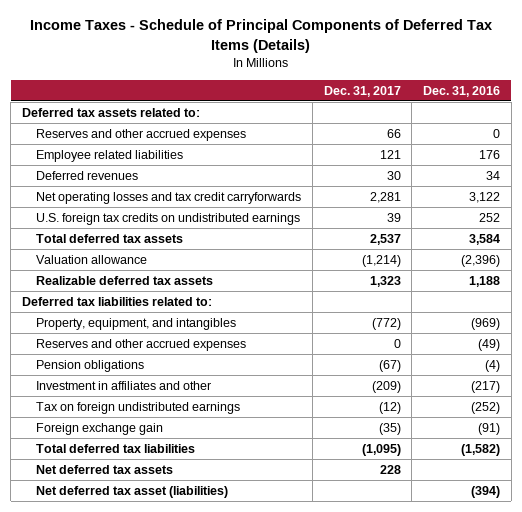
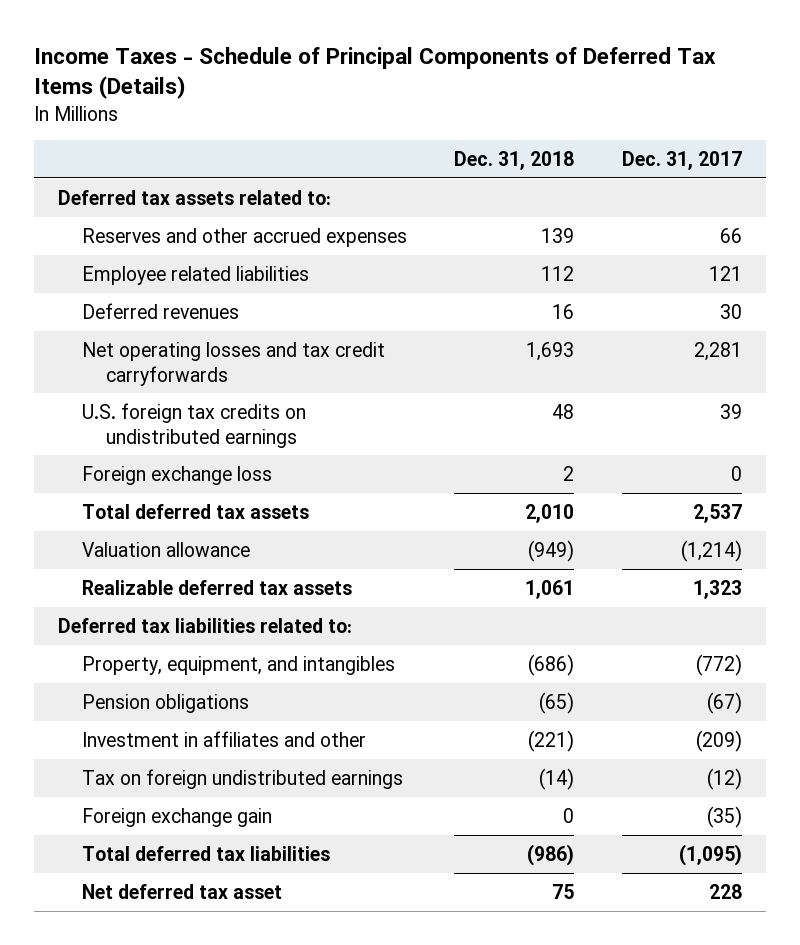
[423,85,501,97] Dec. 31, 2016 -> none
none -> [454,150,575,170] Dec. 31, 2018
none -> [81,465,272,485] Foreign exchange loss
[36,338,247,351] Reserves and other accrued expenses -> none
[36,485,229,498] Net deferred tax asset (liabilities) -> none
[36,464,174,474] Net deferred tax assets -> [81,883,282,899] Net deferred tax asset

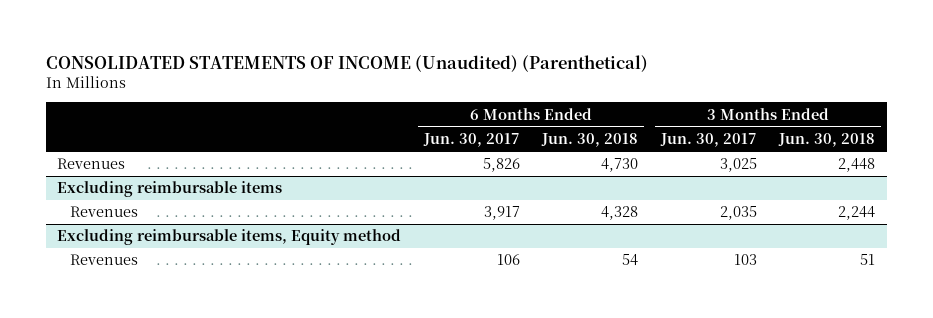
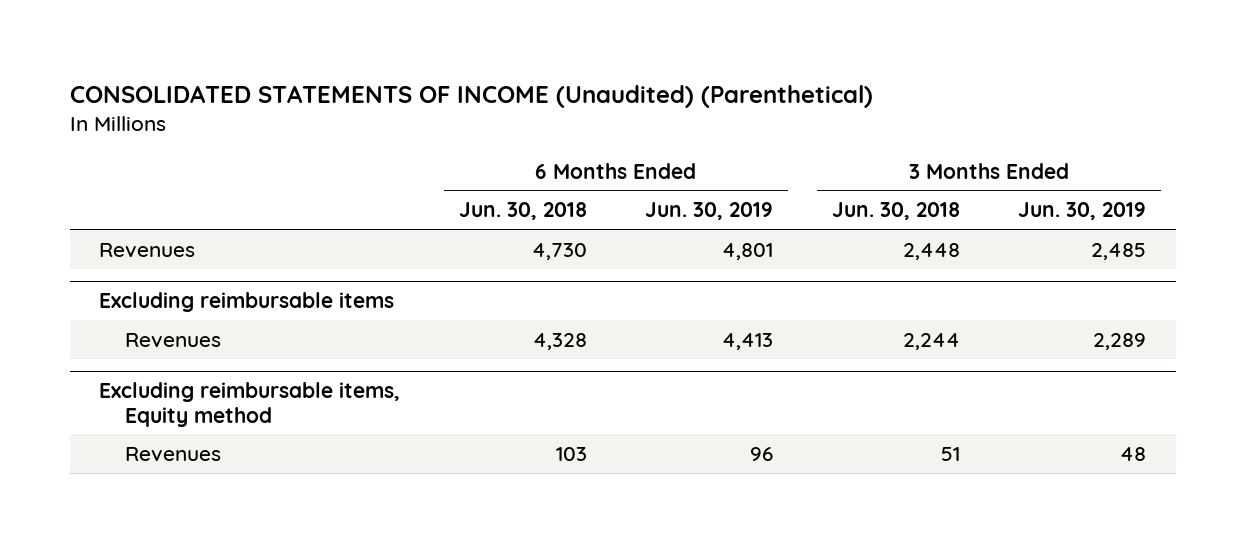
[422,133,520,148] Jun. 30, 2017 -> none
[659,133,757,148] Jun. 30, 2017 -> none
none -> [645,202,774,221] Jun. 30, 2019
none -> [1018,202,1147,221] Jun. 30, 2019
[622,254,639,267] 54 -> [555,446,587,461] 103

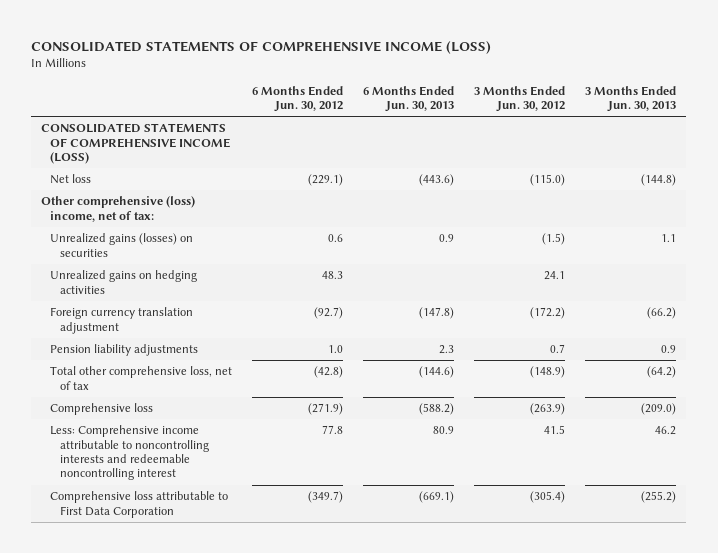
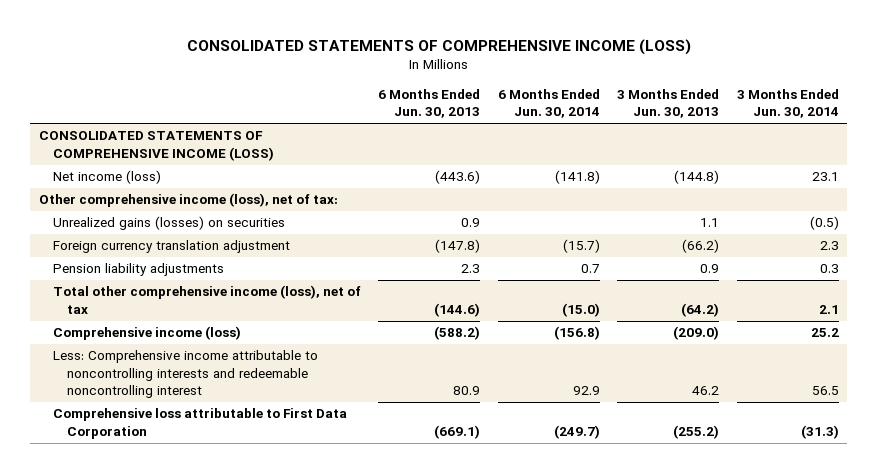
[252,85,344,113] 6 Months Ended Jun. 30, 2012 -> none
[474,85,566,113] 3 Months Ended Jun. 30, 2012 -> none
none -> [497,89,600,119] 6 Months Ended Jun. 30, 2014
none -> [736,89,839,119] 3 Months Ended Jun. 30, 2014
[50,174,92,185] Net loss -> [53,170,162,185] Net income (loss)
[41,196,196,222] Other comprehensive (loss) income, net of tax: -> [39,193,339,208] Other comprehensive income (loss), net of tax:
[50,270,198,294] Unrealized gains on hedging activities -> none
[50,366,233,390] Total other comprehensive loss, net of tax -> [53,285,362,314] Total other comprehensive income (loss), net of tax
[50,403,154,416] Comprehensive loss -> [53,326,242,341] Comprehensive income (loss)

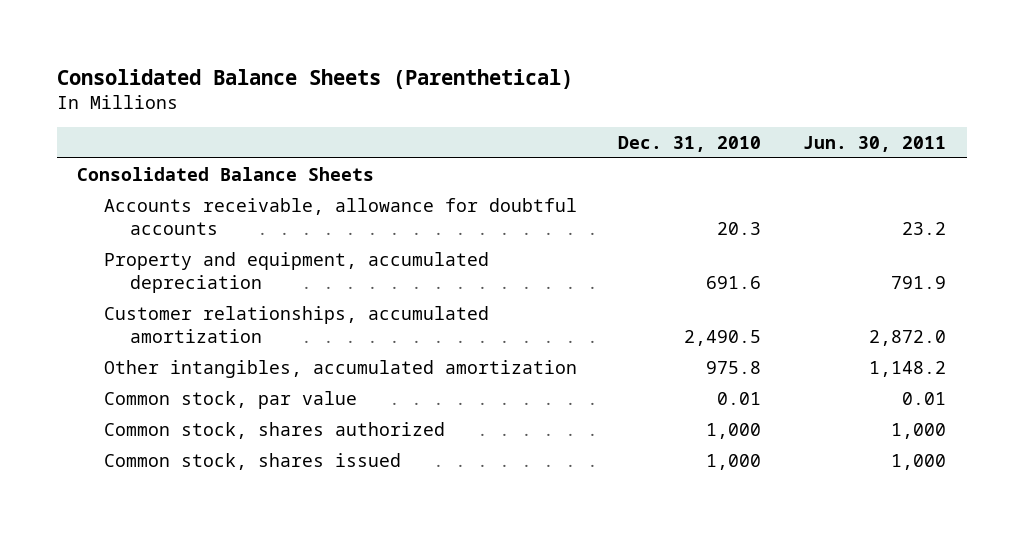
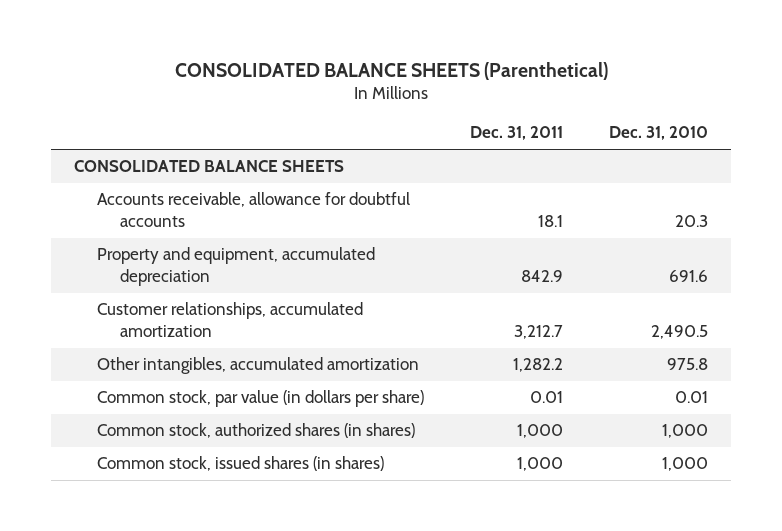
[56,68,573,89] Consolidated Balance Sheets (Parenthetical) -> [174,61,608,80] CONSOLIDATED BALANCE SHEETS (Parenthetical)
[802,135,946,152] Jun. 30, 2011 -> none
none -> [470,126,564,141] Dec. 31, 2011
[77,167,375,182] Consolidated Balance Sheets -> [73,160,344,173] CONSOLIDATED BALANCE SHEETS
[103,391,357,410] Common stock, par value -> [96,390,424,408] Common stock, par value (in dollars per share)
[103,422,445,440] Common stock, shares authorized -> [96,423,415,439] Common stock, authorized shares (in shares)
[103,453,401,471] Common stock, shares issued -> [96,456,384,472] Common stock, issued shares (in shares)

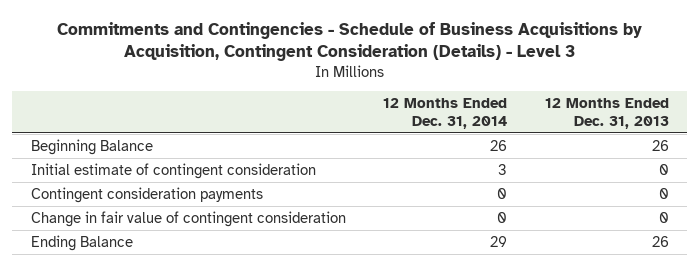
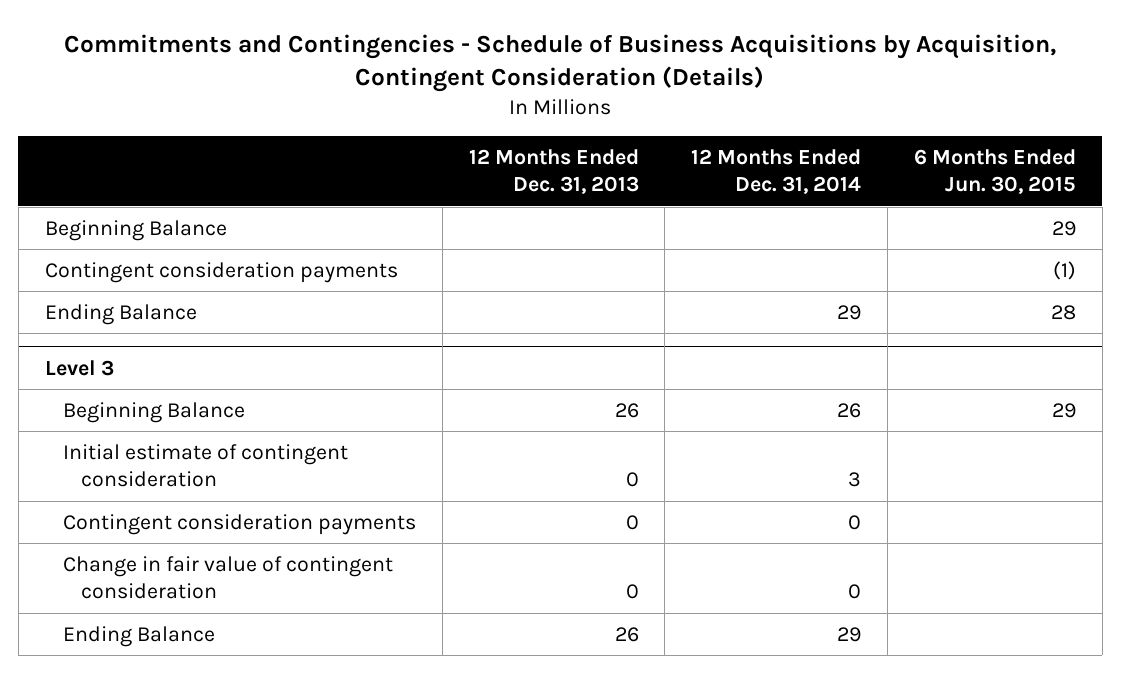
[56,21,642,62] Commitments and Contingencies - Schedule of Business Acquisitions by Acquisition, Contingent Consideration (Details) - Level 3 -> [64,33,1057,93] Commitments and Contingencies - Schedule of Business Acquisitions by Acquisition, Contingent Consideration (Details)
none -> [913,148,1076,195] 6 Months Ended Jun. 30, 2015
none -> [44,219,227,241] Beginning Balance
none -> [44,261,398,283] Contingent consideration payments
none -> [44,303,197,325] Ending Balance
none -> [44,359,114,376] Level 3

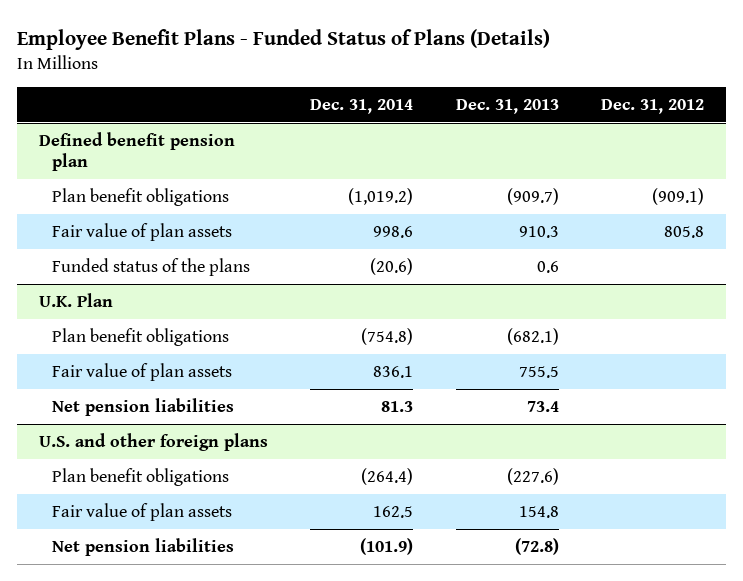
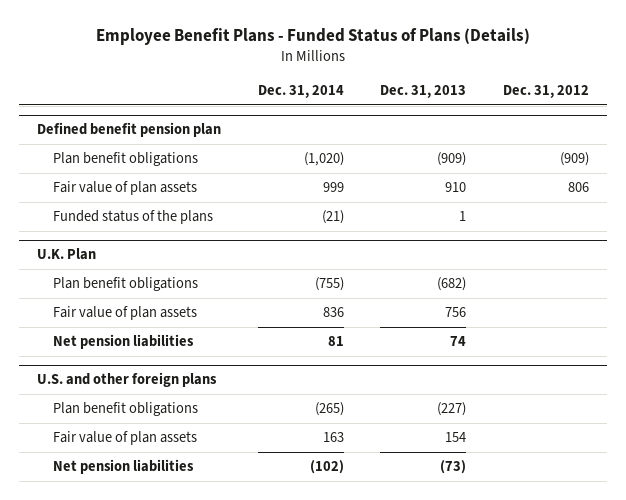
[348,187,414,205] (1,019.2) -> [303,152,344,167] (1,020)
[506,187,559,205] (909.7) -> [437,152,467,167] (909)
[652,187,705,205] (909.1) -> [560,152,590,167] (909)
[373,225,414,238] 998.6 -> [322,182,344,193] 999
[518,225,559,238] 910.3 -> [445,182,467,193] 910
[664,225,705,238] 805.8 -> [568,182,590,193] 806
[370,257,414,275] (20.6) -> [321,210,344,225] (21)
[536,260,559,273] 0.6 -> [459,211,467,222] 1
[361,327,414,345] (754.8) -> [314,277,344,292] (755)
[506,327,559,345] (682.1) -> [437,277,467,292] (682)
[373,365,414,378] 836.1 -> [322,307,344,318] 836
[518,365,559,378] 755.5 -> [445,307,467,318] 756
[381,400,414,412] 81.3 -> [327,336,344,347] 81
[526,400,559,412] 73.4 -> [450,336,467,347] 74
[361,467,414,485] (264.4) -> [314,402,344,417] (265)
[506,467,559,485] (227.6) -> [437,402,467,417] (227)
[373,505,414,518] 162.5 -> [322,432,344,443] 163
[518,505,559,518] 154.8 -> [445,432,467,443] 154
[360,537,414,555] (101.9) -> [309,460,344,475] (102)
[514,537,559,555] (72.8) -> [440,460,467,475] (73)

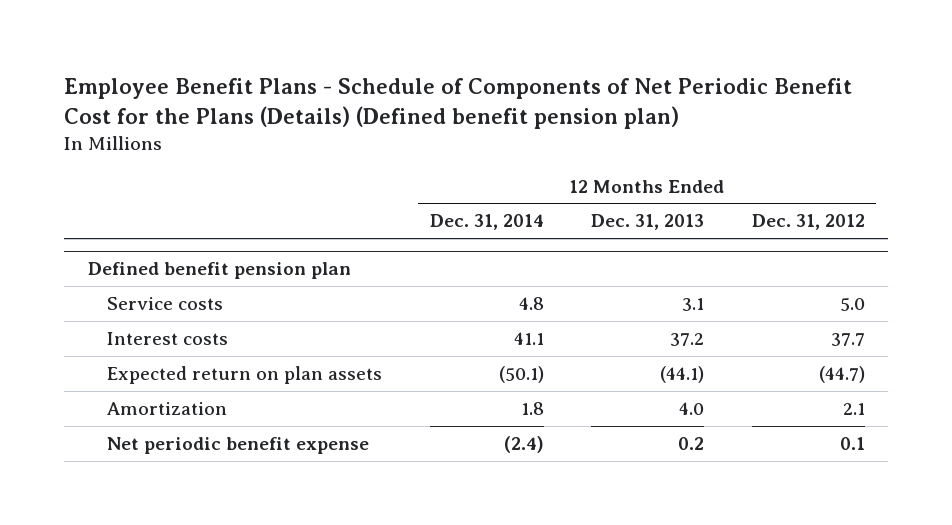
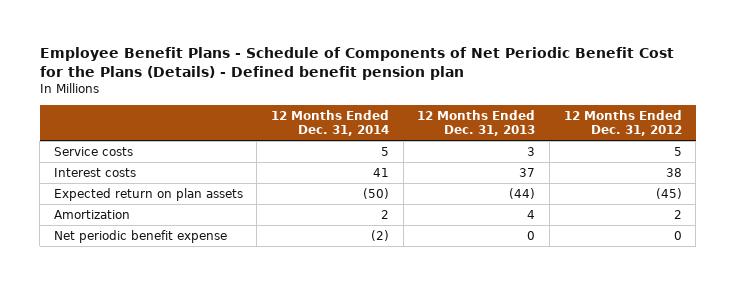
[63,77,852,129] Employee Benefit Plans - Schedule of Components of Net Periodic Benefit Cost for the Plans (Details) (Defined benefit pension plan) -> [39,47,674,80] Employee Benefit Plans - Schedule of Components of Net Periodic Benefit Cost for the Plans (Details) - Defined benefit pension plan
[87,262,351,280] Defined benefit pension plan -> none
[518,296,544,310] 4.8 -> [381,146,390,156] 5
[682,297,705,311] 3.1 -> [527,146,536,156] 3
[839,297,865,311] 5.0 -> [673,146,682,156] 5
[513,331,544,345] 41.1 -> [373,167,390,177] 41
[670,332,705,346] 37.2 -> [519,167,536,177] 37
[830,332,865,346] 37.7 -> [665,167,682,177] 38
[498,365,544,383] (50.1) -> [363,187,390,199] (50)
[660,365,705,383] (44.1) -> [509,187,536,199] (44)
[818,365,865,383] (44.7) -> [655,187,682,199] (45)
[520,401,544,415] 1.8 -> [381,209,390,219] 2
[679,401,705,415] 4.0 -> [527,209,536,219] 4
[842,402,865,415] 2.1 -> [673,209,682,219] 2
[503,435,544,453] (2.4) -> [371,229,390,241] (2)
[678,436,705,450] 0.2 -> [527,230,536,240] 0
[839,436,865,450] 0.1 -> [673,230,682,240] 0

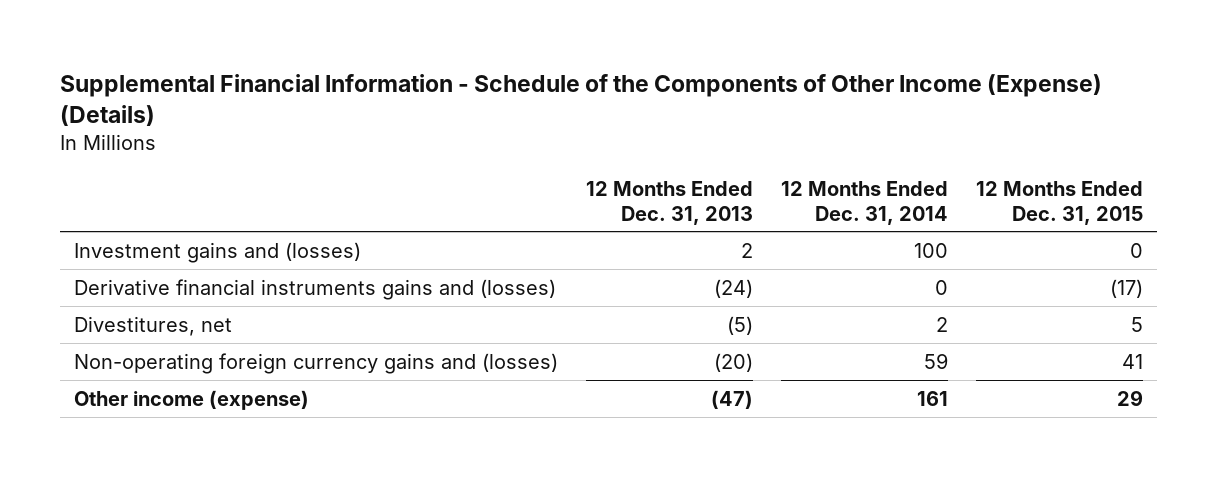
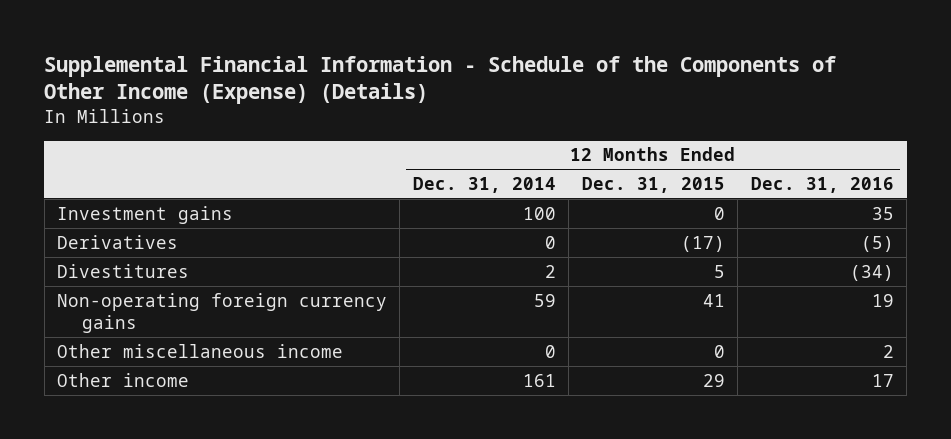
[586,180,754,225] 12 Months Ended Dec. 31, 2013 -> none
none -> [750,176,894,193] Dec. 31, 2016
[74,241,362,263] Investment gains and (losses) -> [56,205,233,224] Investment gains
[74,278,557,300] Derivative financial instruments gains and (losses) -> [56,234,178,249] Derivatives
[74,315,233,336] Divestitures, net -> [56,263,189,278] Divestitures
[74,352,559,374] Non-operating foreign currency gains and (losses) -> [56,292,387,333] Non-operating foreign currency gains
none -> [56,343,343,358] Other miscellaneous income
[74,389,310,410] Other income (expense) -> [56,372,189,387] Other income

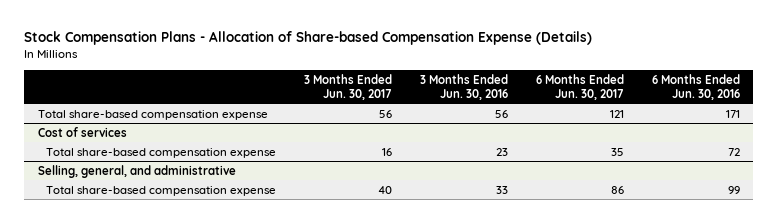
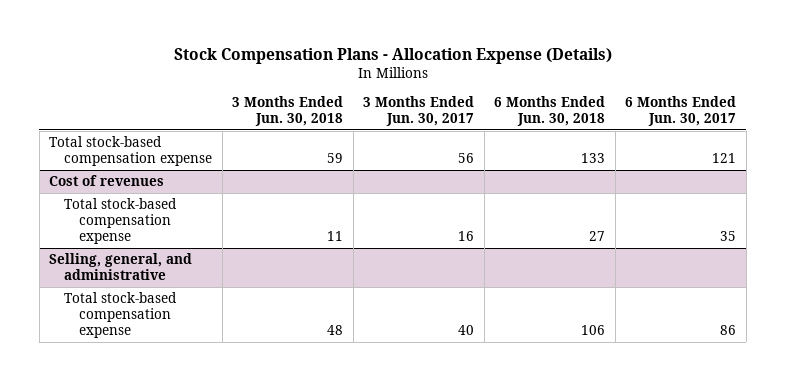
[24,31,593,46] Stock Compensation Plans - Allocation of Share-based Compensation Expense (Details) -> [173,47,612,64] Stock Compensation Plans - Allocation Expense (Details)
[419,73,508,100] 3 Months Ended Jun. 30, 2016 -> none
[651,73,740,100] 6 Months Ended Jun. 30, 2016 -> none
none -> [232,96,344,127] 3 Months Ended Jun. 30, 2018
none -> [494,96,606,127] 6 Months Ended Jun. 30, 2018
[38,109,269,120] Total share-based compensation expense -> [49,136,213,167] Total stock-based compensation expense
[38,126,128,137] Cost of services -> [49,175,165,187] Cost of revenues
[46,147,277,158] Total share-based compensation expense -> [64,198,178,245] Total stock-based compensation expense
[46,185,277,196] Total share-based compensation expense -> [64,292,178,339] Total stock-based compensation expense

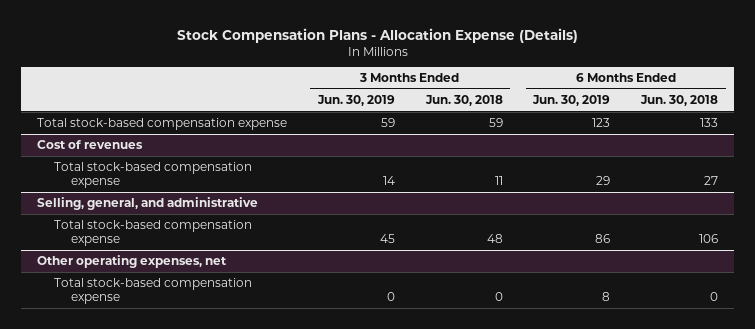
[363,96,475,127] 3 Months Ended Jun. 30, 2017 -> none
[625,96,737,127] 6 Months Ended Jun. 30, 2017 -> none
none -> [316,94,395,106] Jun. 30, 2019
none -> [532,94,611,106] Jun. 30, 2019
none -> [36,254,227,268] Other operating expenses, net
none -> [53,277,252,305] Total stock-based compensation expense

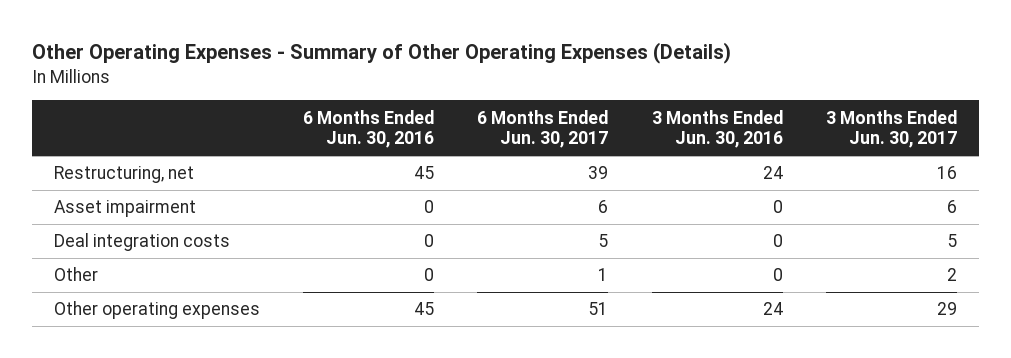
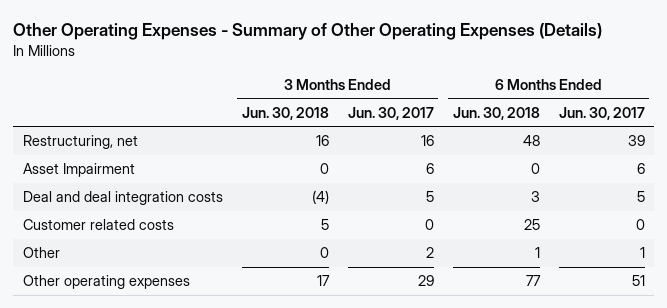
[303,109,435,149] 6 Months Ended Jun. 30, 2016 -> none
[651,109,783,149] 3 Months Ended Jun. 30, 2016 -> none
none -> [241,106,329,120] Jun. 30, 2018
none -> [452,106,540,120] Jun. 30, 2018
[53,200,196,218] Asset impairment -> [22,163,135,178] Asset Impairment
[53,233,230,252] Deal integration costs -> [22,191,223,206] Deal and deal integration costs
none -> [22,219,174,231] Customer related costs

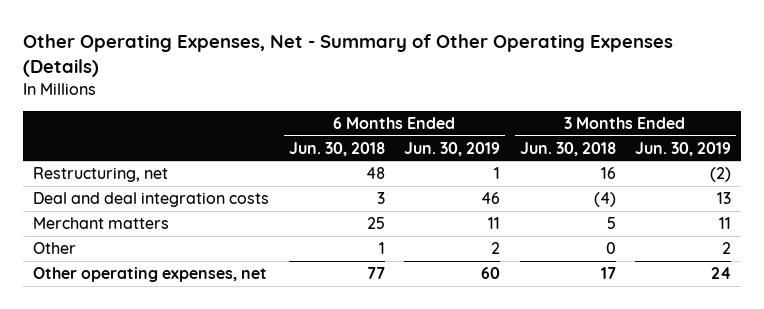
[13,22,603,40] Other Operating Expenses - Summary of Other Operating Expenses (Details) -> [23,34,674,78] Other Operating Expenses, Net - Summary of Other Operating Expenses (Details)
[347,106,434,120] Jun. 30, 2017 -> none
[558,106,645,120] Jun. 30, 2017 -> none
none -> [404,141,501,156] Jun. 30, 2019
none -> [635,141,732,156] Jun. 30, 2019
[22,163,135,178] Asset Impairment -> none
[22,219,174,231] Customer related costs -> [33,216,170,229] Merchant matters
[22,275,190,290] Other operating expenses -> [33,266,268,282] Other operating expenses, net

